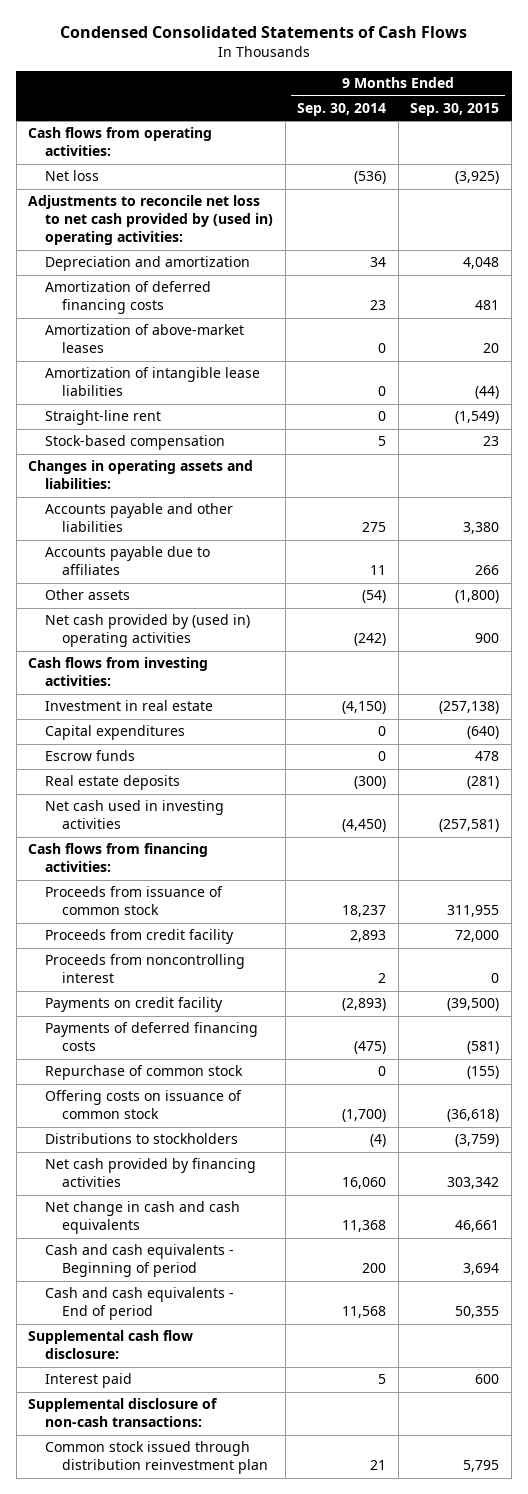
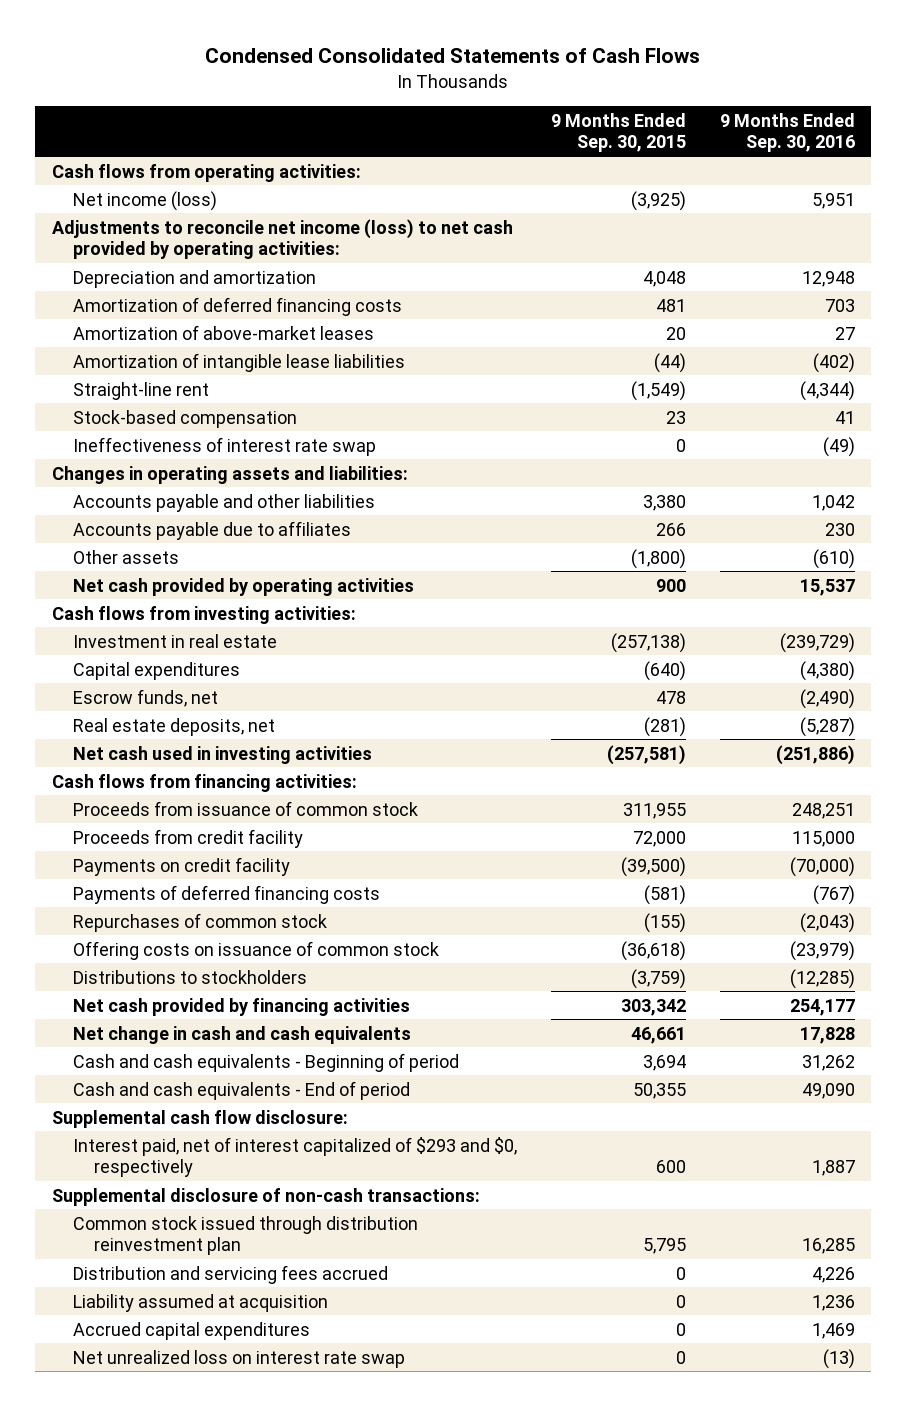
[297,103,387,117] Sep. 30, 2014 -> none
none -> [719,112,855,153] 9 Months Ended Sep. 30, 2016
[45,170,100,182] Net loss -> [73,190,218,211] Net income (loss)
[28,195,274,246] Adjustments to reconcile net loss to net cash provided by (used in) operating activities: -> [51,218,513,260] Adjustments to reconcile net income (loss) to net cash provided by operating activities:
none -> [73,436,377,456] Ineffectiveness of interest rate swap
[45,614,251,648] Net cash provided by (used in) operating activities -> [73,577,415,596] Net cash provided by operating activities
[45,750,136,762] Escrow funds -> [73,688,219,707] Escrow funds, net
[45,775,181,791] Real estate deposits -> [73,717,276,736] Real estate deposits, net
[45,954,246,984] Proceeds from noncontrolling interest -> none
[45,1065,244,1081] Repurchase of common stock -> [73,912,328,932] Repurchases of common stock
[45,1373,133,1389] Interest paid -> none
none -> [73,1136,518,1178] Interest paid, net of interest capitalized of $293 and $0, respectively
none -> [73,1264,389,1284] Distribution and servicing fees accrued
none -> [73,1293,329,1312] Liability assumed at acquisition
none -> [73,1321,311,1340] Accrued capital expenditures
none -> [73,1349,406,1368] Net unrealized loss on interest rate swap

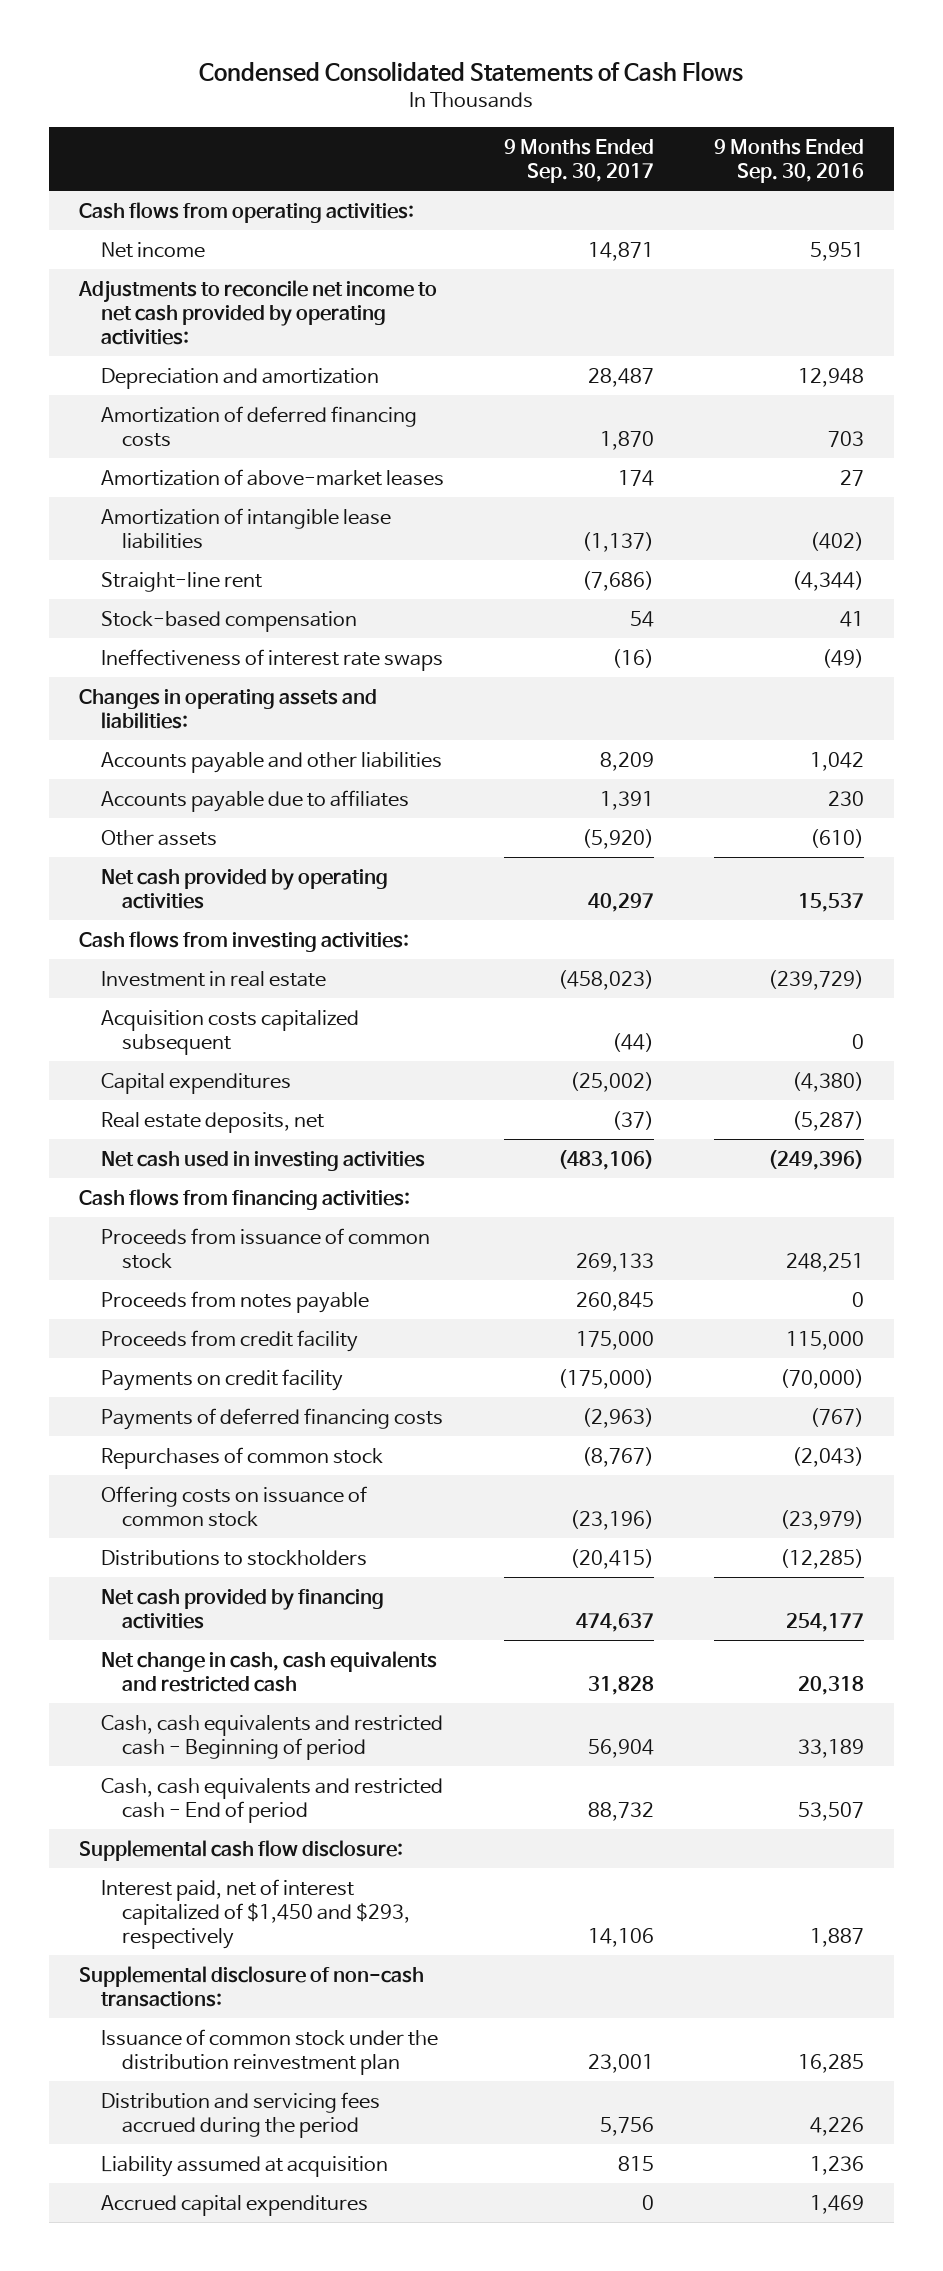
[550,112,686,153] 9 Months Ended Sep. 30, 2015 -> none
none -> [503,138,654,184] 9 Months Ended Sep. 30, 2017
[73,190,218,211] Net income (loss) -> [100,241,205,258] Net income
[51,218,513,260] Adjustments to reconcile net income (loss) to net cash provided by operating activities: -> [78,279,438,345] Adjustments to reconcile net income to net cash provided by operating activities:
[73,436,377,456] Ineffectiveness of interest rate swap -> [100,648,443,671] Ineffectiveness of interest rate swaps
none -> [100,1009,359,1055] Acquisition costs capitalized subsequent
[73,688,219,707] Escrow funds, net -> none
[775,744,855,765] (251,886) -> [767,1149,864,1170] (249,396)
none -> [100,1290,369,1313] Proceeds from notes payable
[73,1025,412,1044] Net change in cash and cash equivalents -> [100,1650,437,1692] Net change in cash, cash equivalents and restricted cash
[799,1026,855,1044] 17,828 -> [797,1675,864,1695] 20,318
[73,1052,460,1072] Cash and cash equivalents - Beginning of period -> [100,1714,443,1760] Cash, cash equivalents and restricted cash - Beginning of period
[801,1054,855,1071] 31,262 -> [797,1738,864,1758] 33,189
[73,1080,411,1100] Cash and cash equivalents - End of period -> [100,1777,443,1823] Cash, cash equivalents and restricted cash - End of period
[801,1082,855,1099] 49,090 -> [797,1801,864,1821] 53,507
[73,1136,518,1178] Interest paid, net of interest capitalized of $293 and $0, respectively -> [100,1878,411,1949] Interest paid, net of interest capitalized of $1,450 and $293, respectively
[73,1215,419,1256] Common stock issued through distribution reinvestment plan -> [100,2028,438,2075] Issuance of common stock under the distribution reinvestment plan
[73,1264,389,1284] Distribution and servicing fees accrued -> [100,2091,380,2138] Distribution and servicing fees accrued during the period
[73,1349,406,1368] Net unrealized loss on interest rate swap -> none

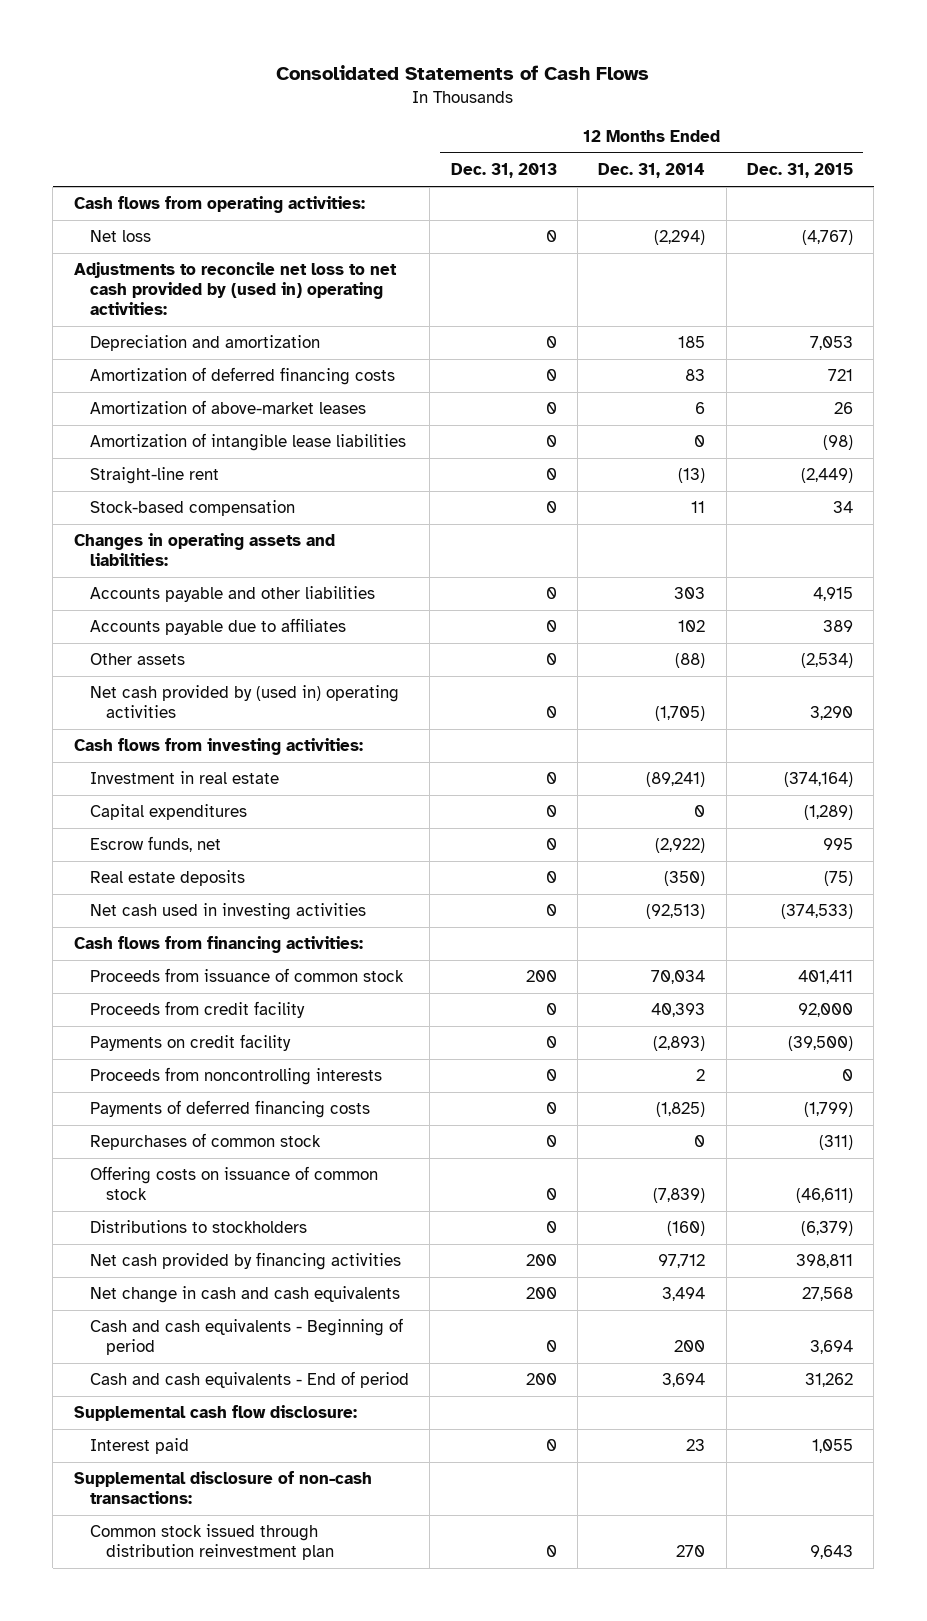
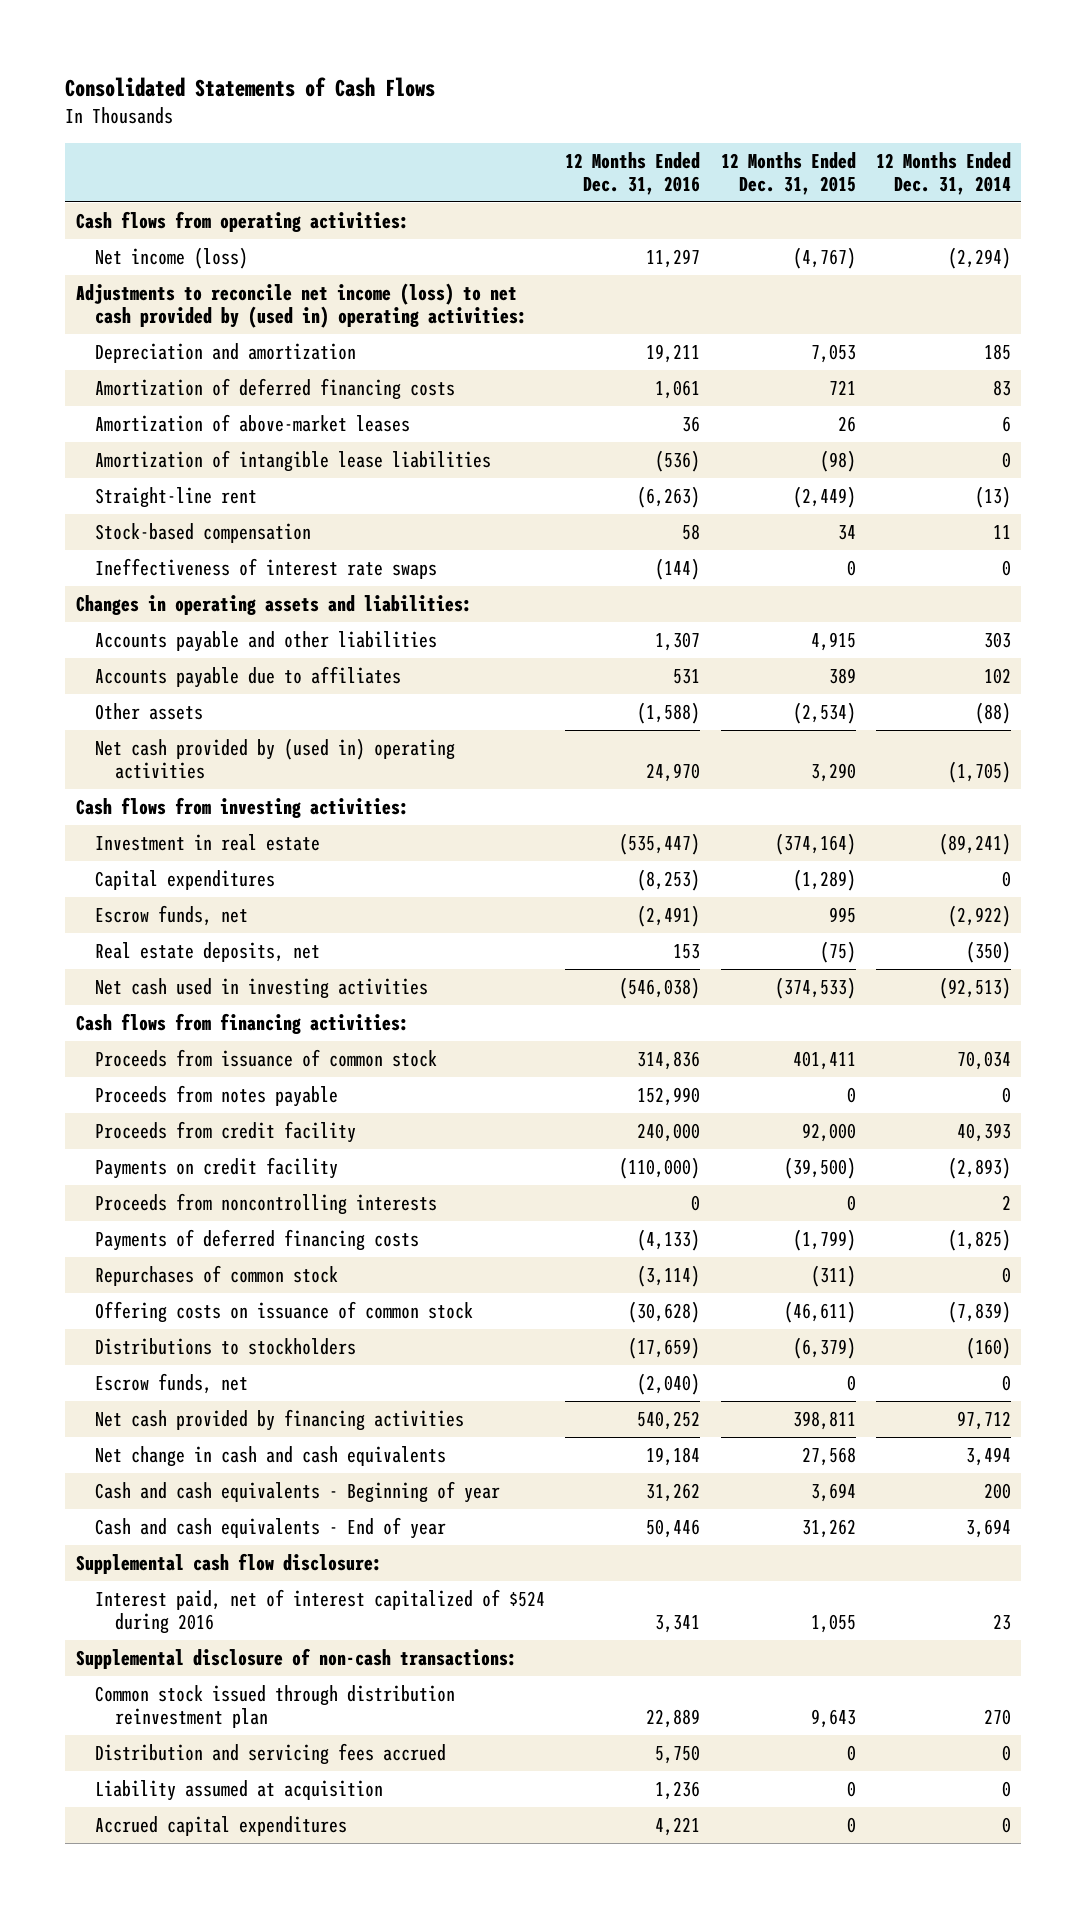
[450,163,557,179] Dec. 31, 2013 -> none
none -> [565,151,701,195] 12 Months Ended Dec. 31, 2016
[90,230,152,243] Net loss -> [95,246,249,269] Net income (loss)
[73,262,397,316] Adjustments to reconcile net loss to net cash provided by (used in) operating activities: -> [75,282,528,328] Adjustments to reconcile net income (loss) to net cash provided by (used in) operating activities:
none -> [95,557,438,579] Ineffectiveness of interest rate swaps
[90,870,246,887] Real estate deposits -> [95,941,321,962] Real estate deposits, net
none -> [95,1084,339,1107] Proceeds from notes payable
none -> [95,1372,249,1394] Escrow funds, net
[90,1318,404,1356] Cash and cash equivalents - Beginning of period -> [95,1480,501,1503] Cash and cash equivalents - Beginning of year
[90,1371,410,1389] Cash and cash equivalents - End of period -> [95,1516,447,1539] Cash and cash equivalents - End of year
[90,1438,190,1455] Interest paid -> [95,1588,546,1634] Interest paid, net of interest capitalized of $524 during 2016
none -> [95,1742,447,1765] Distribution and servicing fees accrued
none -> [95,1779,384,1801] Liability assumed at acquisition
none -> [95,1815,348,1836] Accrued capital expenditures

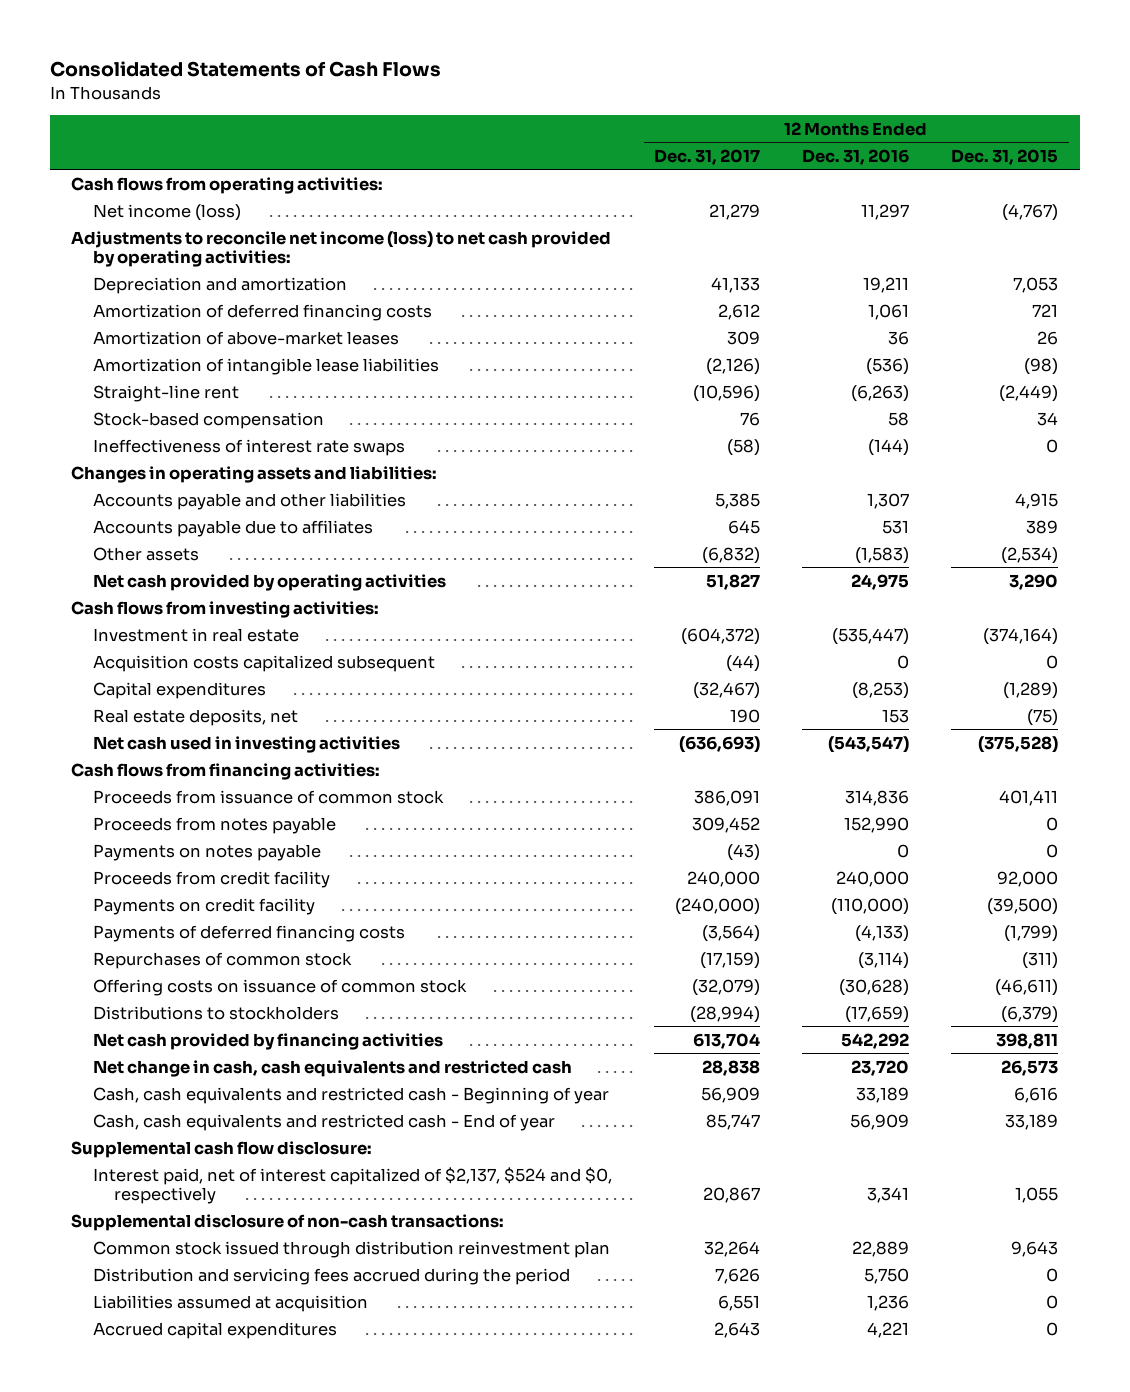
[875,151,1011,195] 12 Months Ended Dec. 31, 2014 -> none
none -> [654,148,761,165] Dec. 31, 2017
[75,282,528,328] Adjustments to reconcile net income (loss) to net cash provided by (used in) operating activities: -> [71,230,612,268] Adjustments to reconcile net income (loss) to net cash provided by operating activities:
[637,701,701,724] (1,588) -> [855,546,910,564] (1,583)
[95,737,456,779] Net cash provided by (used in) operating activities -> [92,573,446,591] Net cash provided by operating activities
[646,762,701,782] 24,970 -> [851,573,910,590] 24,975
none -> [92,654,435,672] Acquisition costs capitalized subsequent
[95,904,249,926] Escrow funds, net -> none
[619,976,701,999] (546,038) -> [828,735,910,753] (543,547)
[774,976,856,999] (374,533) -> [978,735,1059,753] (375,528)
none -> [92,843,321,861] Payments on notes payable
[95,1192,438,1215] Proceeds from noncontrolling interests -> none
[95,1372,249,1394] Escrow funds, net -> none
[637,1410,701,1430] 540,252 -> [841,1032,910,1049] 542,292
[95,1445,447,1467] Net change in cash and cash equivalents -> [92,1059,572,1077] Net change in cash, cash equivalents and restricted cash
[646,1446,701,1466] 19,184 -> [851,1059,910,1076] 23,720
[801,1446,856,1466] 27,568 -> [1001,1059,1059,1076] 26,573
[95,1480,501,1503] Cash and cash equivalents - Beginning of year -> [92,1086,609,1104] Cash, cash equivalents and restricted cash - Beginning of year
[646,1482,701,1502] 31,262 -> [856,1086,910,1103] 33,189
[810,1482,856,1502] 3,694 -> [1014,1086,1059,1103] 6,616
[95,1516,447,1539] Cash and cash equivalents - End of year -> [92,1113,555,1131] Cash, cash equivalents and restricted cash - End of year
[646,1518,701,1538] 50,446 -> [850,1113,910,1130] 56,909
[801,1518,856,1538] 31,262 -> [1005,1113,1059,1130] 33,189
[95,1588,546,1634] Interest paid, net of interest capitalized of $524 during 2016 -> [92,1166,612,1205] Interest paid, net of interest capitalized of $2,137, $524 and $0, respectively
[95,1742,447,1765] Distribution and servicing fees accrued -> [92,1267,570,1285] Distribution and servicing fees accrued during the period
[95,1779,384,1801] Liability assumed at acquisition -> [92,1294,368,1312] Liabilities assumed at acquisition

